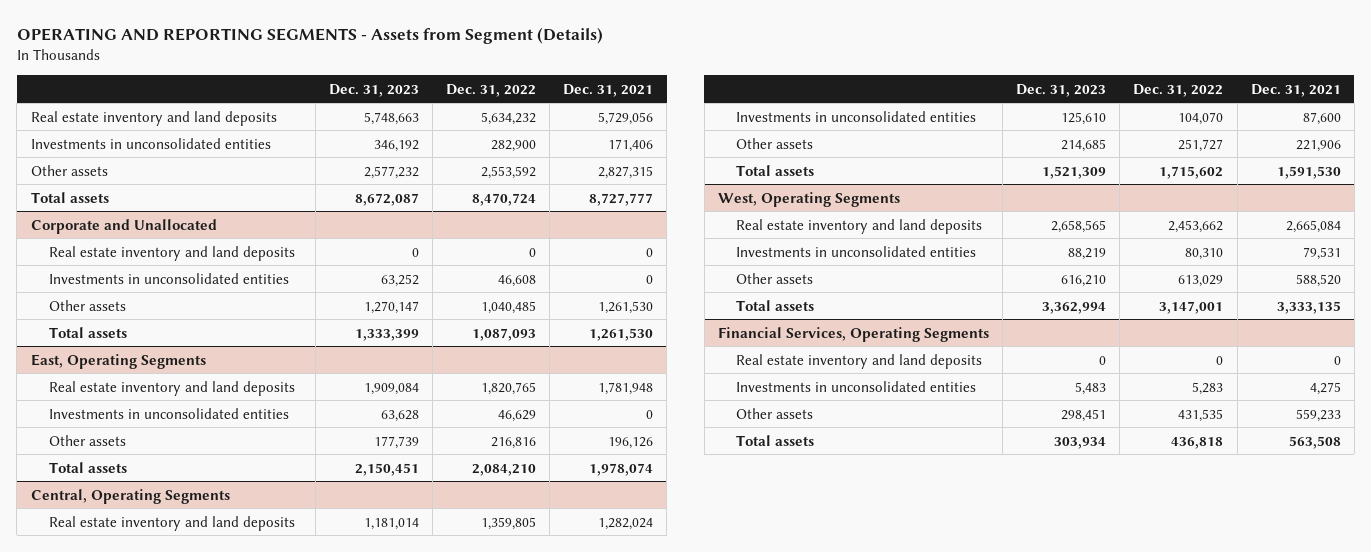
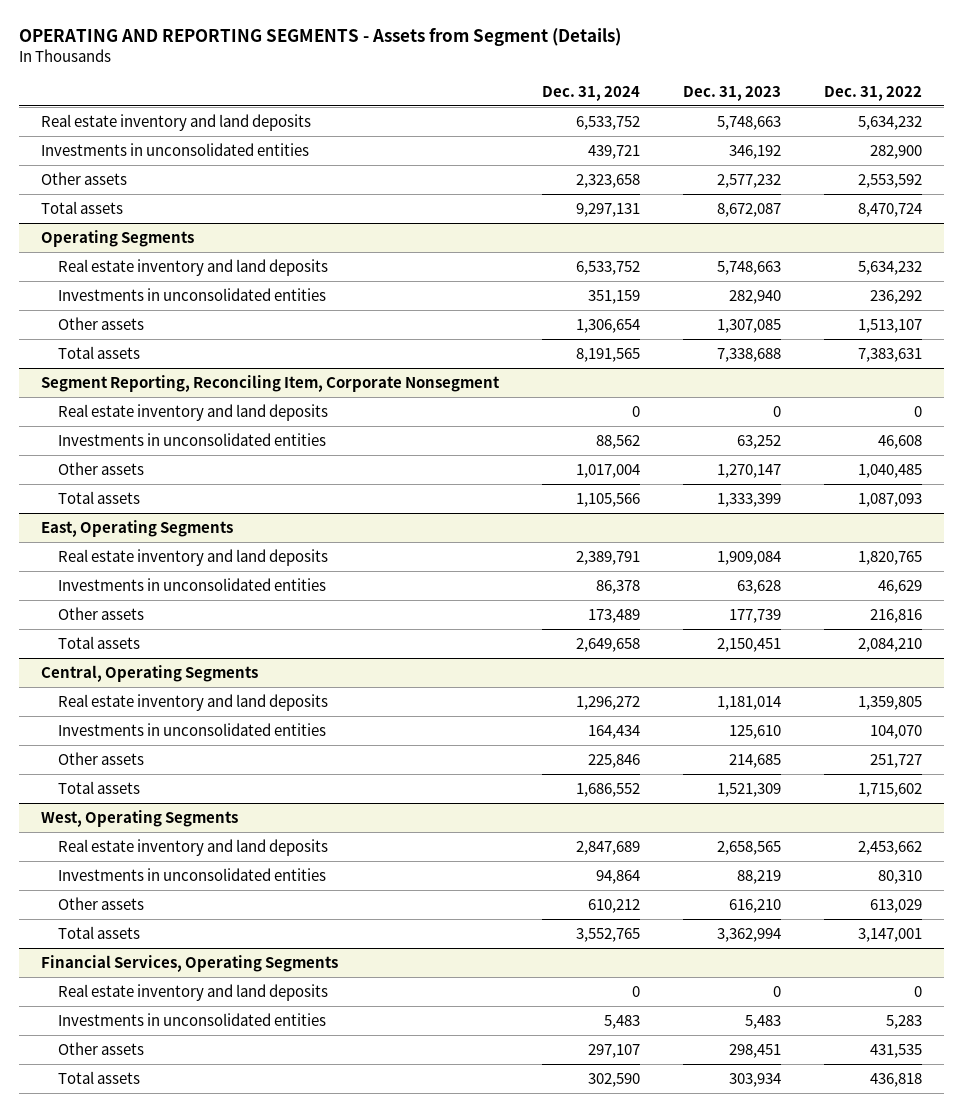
[563,83,654,97] Dec. 31, 2021 -> none
none -> [541,85,640,101] Dec. 31, 2024
[30,218,217,234] Corporate and Unallocated -> none
none -> [40,229,194,247] Operating Segments
none -> [58,258,329,276] Real estate inventory and land deposits
none -> [58,287,327,301] Investments in unconsolidated entities
none -> [58,316,145,330] Other assets
none -> [58,345,141,359] Total assets
none -> [40,374,500,392] Segment Reporting, Reconciling Item, Corporate Nonsegment

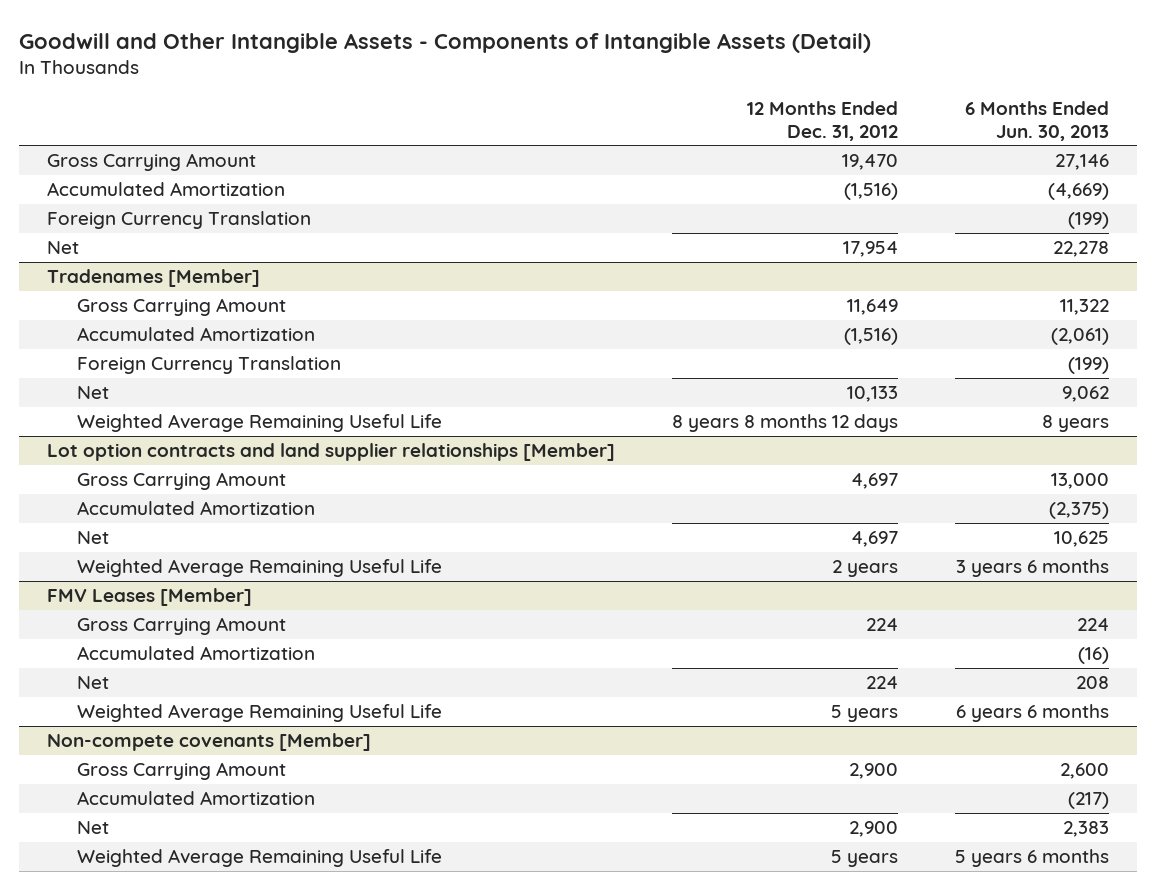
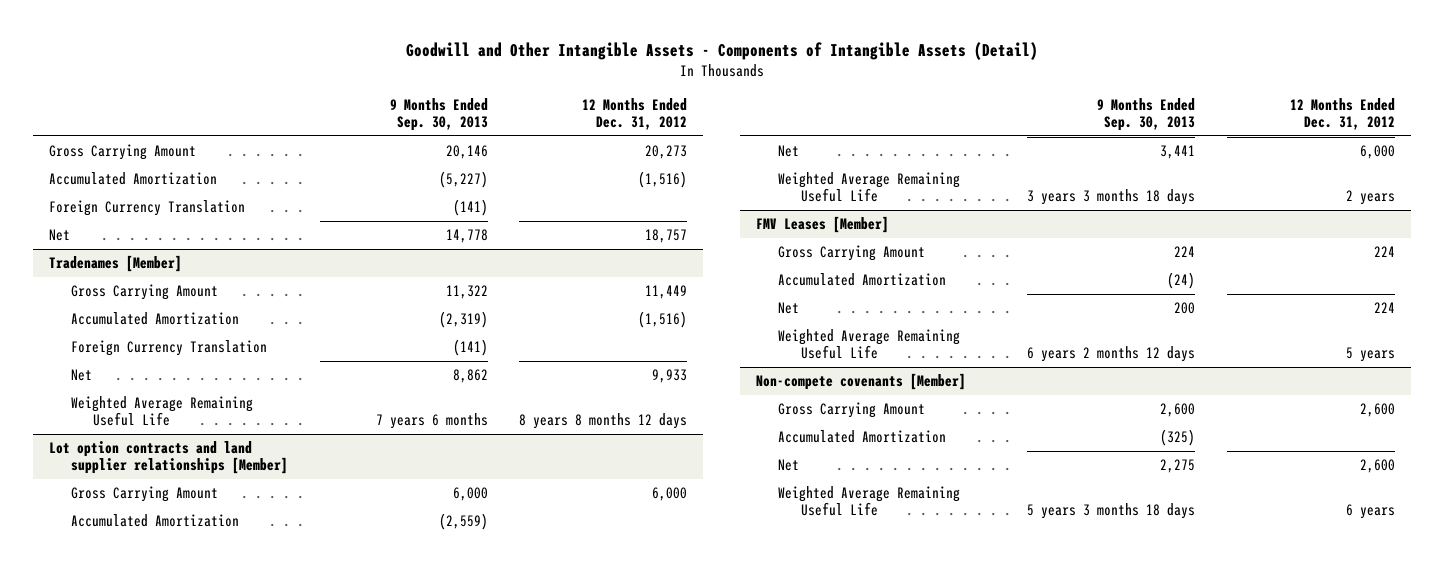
[964,100,1109,141] 6 Months Ended Jun. 30, 2013 -> none
none -> [389,97,488,132] 9 Months Ended Sep. 30, 2013
[841,154,898,171] 19,470 -> [645,144,688,159] 20,273
[842,241,898,258] 17,954 -> [645,228,688,243] 18,757
[846,299,898,316] 11,649 -> [645,284,688,299] 11,449
[846,386,898,403] 10,133 -> [652,368,688,383] 9,933
[850,473,898,490] 4,697 -> [652,486,688,501] 6,000
[850,531,898,548] 4,697 -> [1359,144,1395,159] 6,000
[848,763,898,780] 2,900 -> [1359,402,1395,417] 2,600
[848,821,898,838] 2,900 -> [1359,458,1395,473] 2,600
[830,850,898,868] 5 years -> [1345,504,1395,520] 6 years

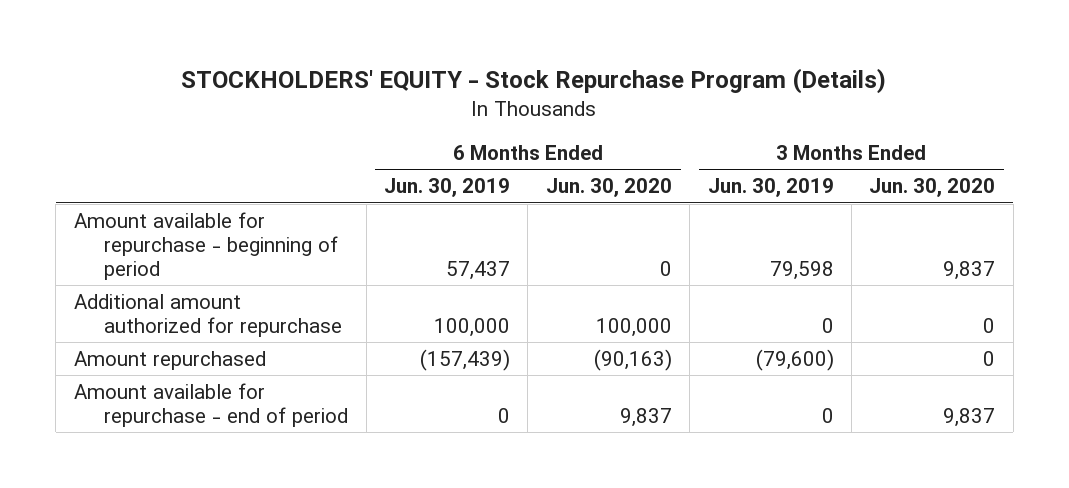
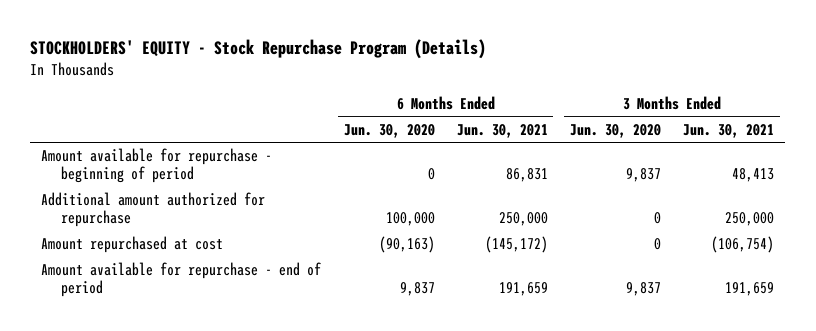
[383,178,510,198] Jun. 30, 2019 -> none
[707,178,834,198] Jun. 30, 2019 -> none
none -> [456,123,548,138] Jun. 30, 2021
none -> [683,123,775,138] Jun. 30, 2021
[73,350,266,370] Amount repurchased -> [41,236,224,254] Amount repurchased at cost

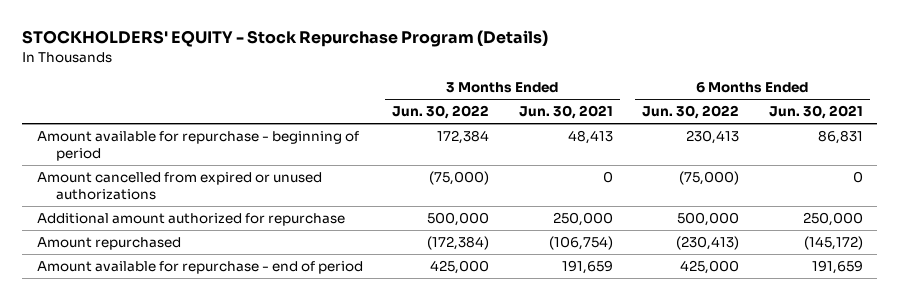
[343,123,435,138] Jun. 30, 2020 -> none
[569,123,661,138] Jun. 30, 2020 -> none
none -> [392,105,490,120] Jun. 30, 2022
none -> [642,105,740,120] Jun. 30, 2022
none -> [36,172,322,200] Amount cancelled from expired or unused authorizations
[41,236,224,254] Amount repurchased at cost -> [36,237,181,251] Amount repurchased

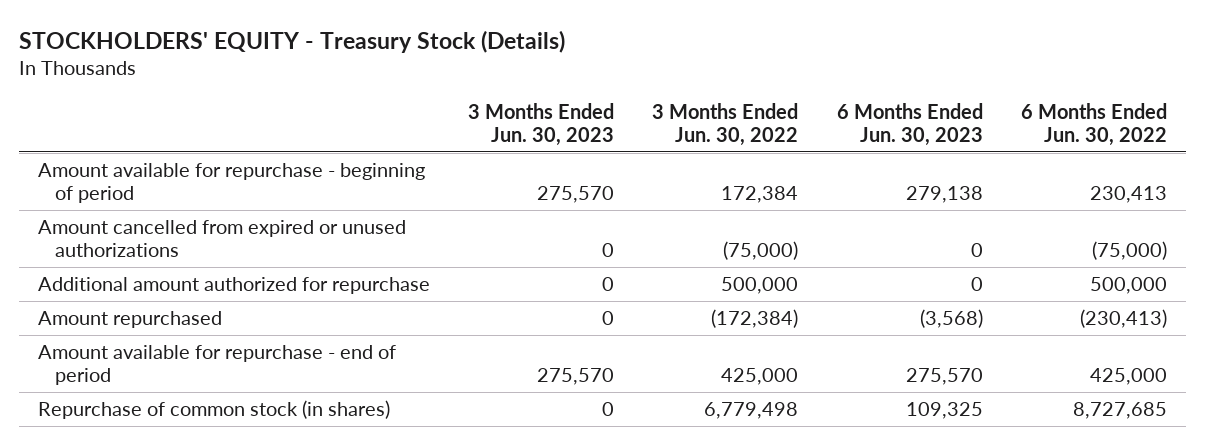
[21,30,548,48] STOCKHOLDERS' EQUITY - Stock Repurchase Program (Details) -> [18,29,565,53] STOCKHOLDERS' EQUITY - Treasury Stock (Details)
[518,105,613,120] Jun. 30, 2021 -> none
[768,105,863,120] Jun. 30, 2021 -> none
none -> [467,102,614,147] 3 Months Ended Jun. 30, 2023
none -> [836,102,983,147] 6 Months Ended Jun. 30, 2023
none -> [37,399,390,419] Repurchase of common stock (in shares)

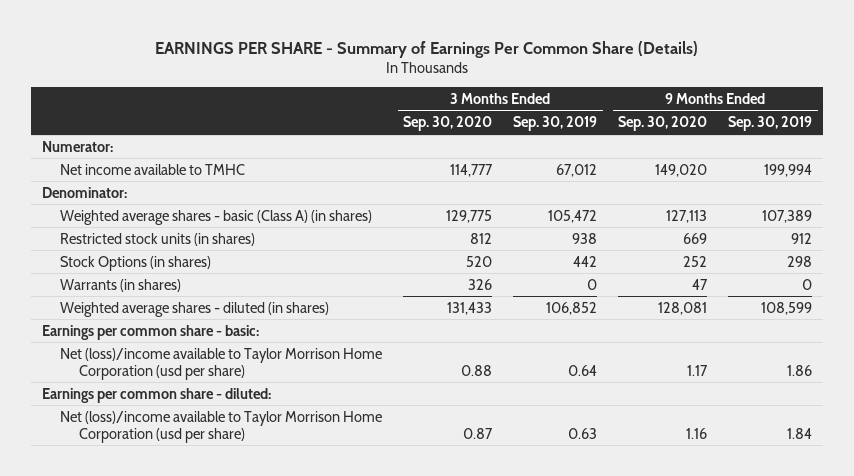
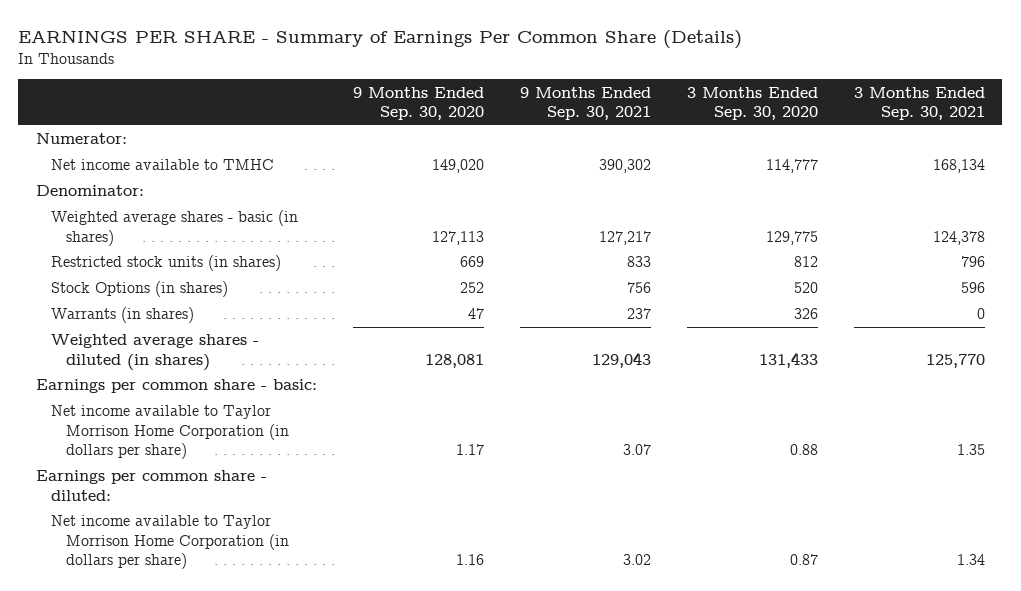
[513,116,598,132] Sep. 30, 2019 -> none
[728,116,813,132] Sep. 30, 2019 -> none
none -> [519,86,651,121] 9 Months Ended Sep. 30, 2021
none -> [853,86,985,121] 3 Months Ended Sep. 30, 2021
[60,209,373,225] Weighted average shares - basic (Class A) (in shares) -> [51,210,299,246] Weighted average shares - basic (in shares)
[60,347,383,380] Net (loss)/income available to Taylor Morrison Home Corporation (usd per share) -> [51,405,290,460] Net income available to Taylor Morrison Home Corporation (in dollars per share)
[60,410,383,443] Net (loss)/income available to Taylor Morrison Home Corporation (usd per share) -> [51,515,290,570] Net income available to Taylor Morrison Home Corporation (in dollars per share)

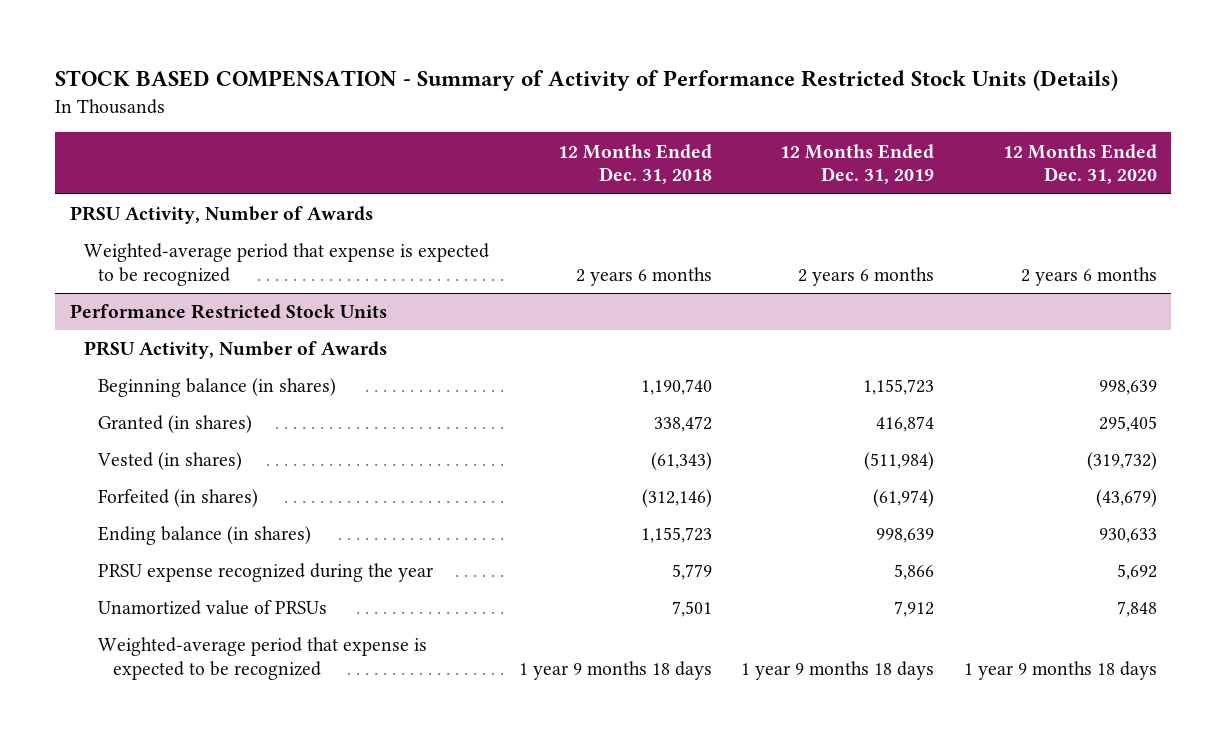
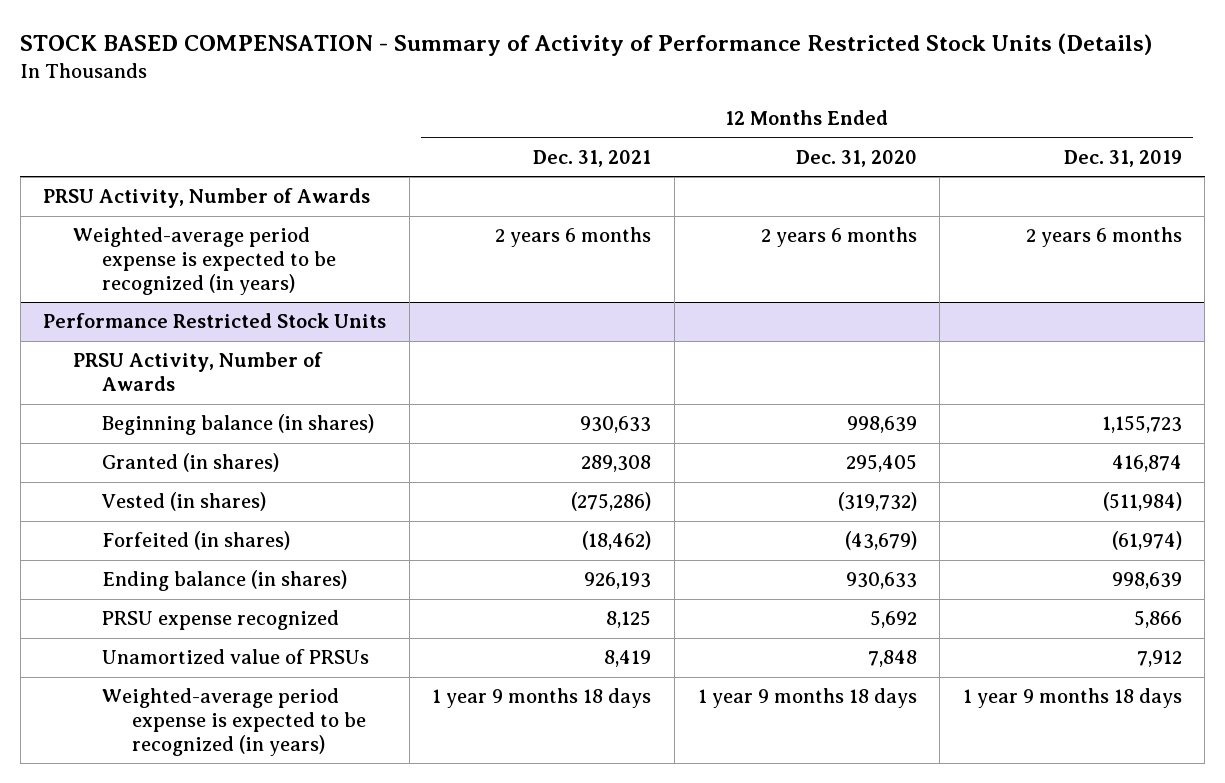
[557,143,712,185] 12 Months Ended Dec. 31, 2018 -> none
none -> [533,149,652,167] Dec. 31, 2021
[84,243,490,286] Weighted-average period that expense is expected to be recognized -> [72,227,337,295] Weighted-average period expense is expected to be recognized (in years)
[98,563,434,583] PRSU expense recognized during the year -> [102,610,340,631] PRSU expense recognized
[98,637,428,680] Weighted-average period that expense is expected to be recognized -> [102,688,366,756] Weighted-average period expense is expected to be recognized (in years)

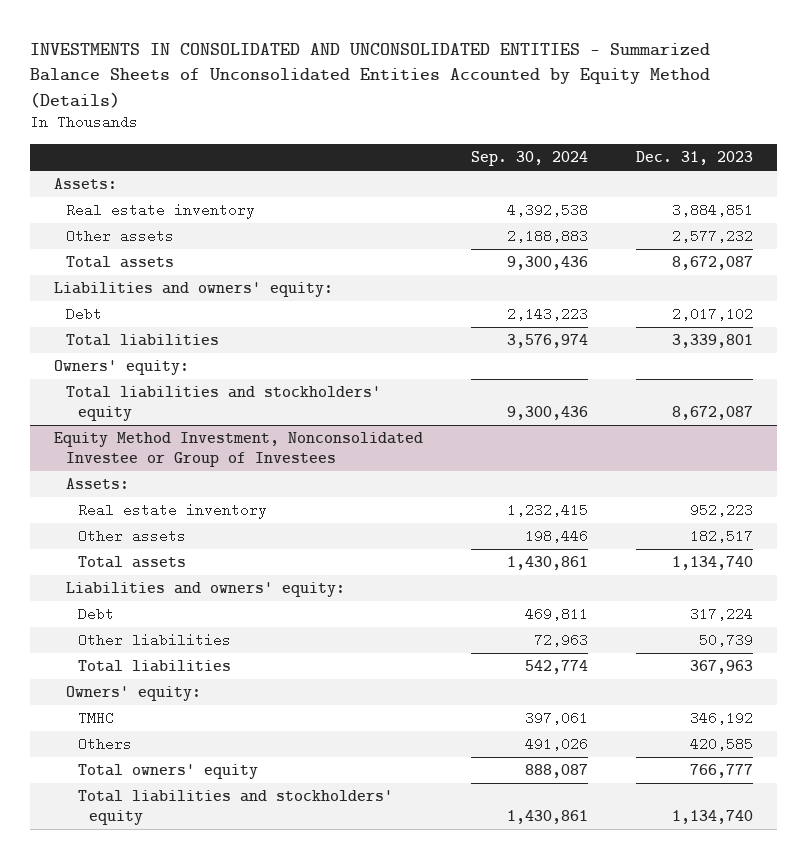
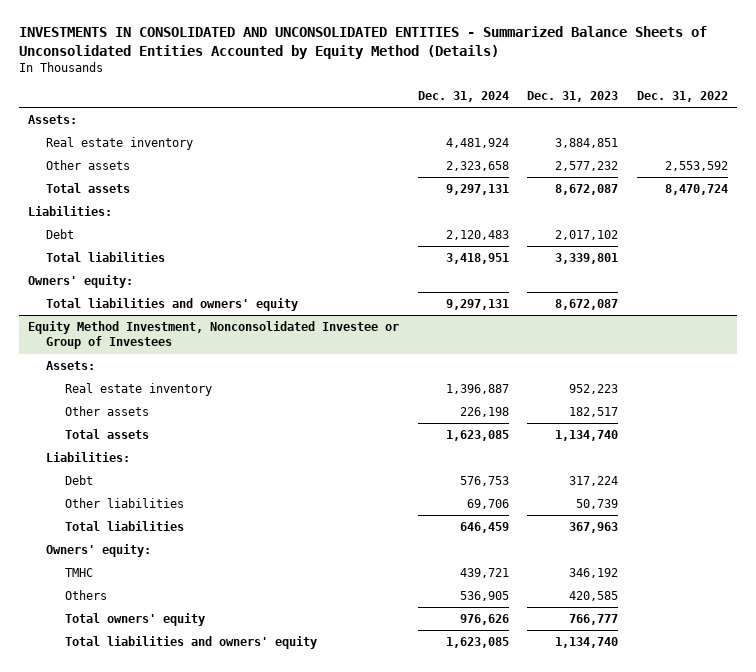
[471,150,589,166] Sep. 30, 2024 -> none
none -> [417,90,509,102] Dec. 31, 2024
none -> [636,90,728,102] Dec. 31, 2022
[53,282,333,298] Liabilities and owners' equity: -> [27,205,112,216] Liabilities:
[65,386,381,421] Total liabilities and stockholders' equity -> [46,297,299,311] Total liabilities and owners' equity
[65,582,345,598] Liabilities and owners' equity: -> [46,451,131,462] Liabilities:
[77,790,393,825] Total liabilities and stockholders' equity -> [64,635,317,649] Total liabilities and owners' equity

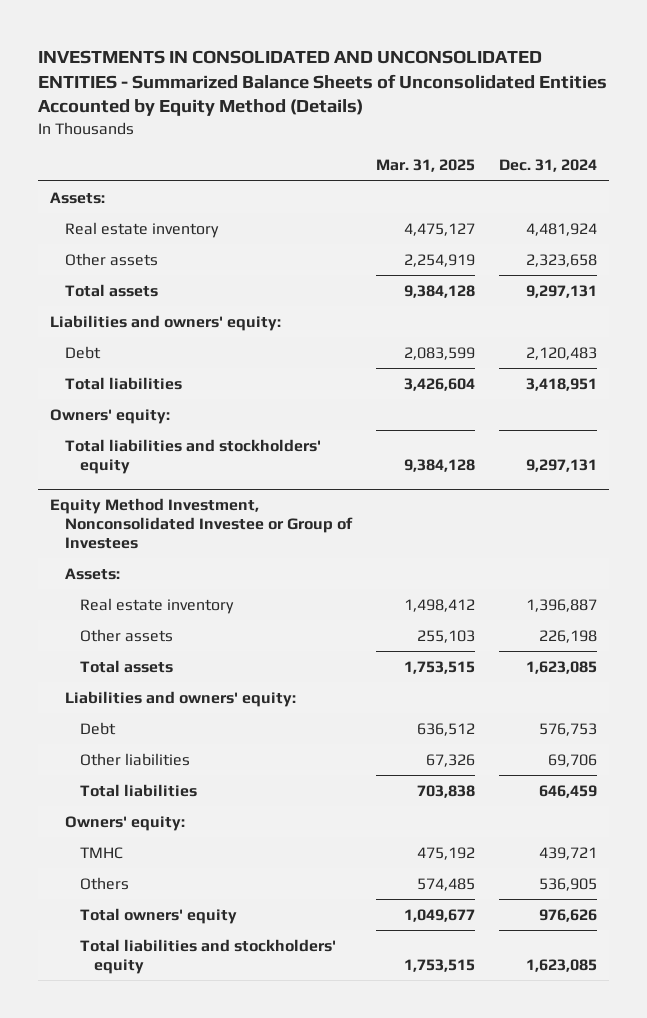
[527,90,619,102] Dec. 31, 2023 -> none
[636,90,728,102] Dec. 31, 2022 -> none
none -> [376,159,476,173] Mar. 31, 2025
[27,205,112,216] Liabilities: -> [50,314,282,331] Liabilities and owners' equity:
[46,297,299,311] Total liabilities and owners' equity -> [64,438,321,474] Total liabilities and stockholders' equity
[46,451,131,462] Liabilities: -> [64,690,296,707] Liabilities and owners' equity:
[64,635,317,649] Total liabilities and owners' equity -> [79,938,336,974] Total liabilities and stockholders' equity

